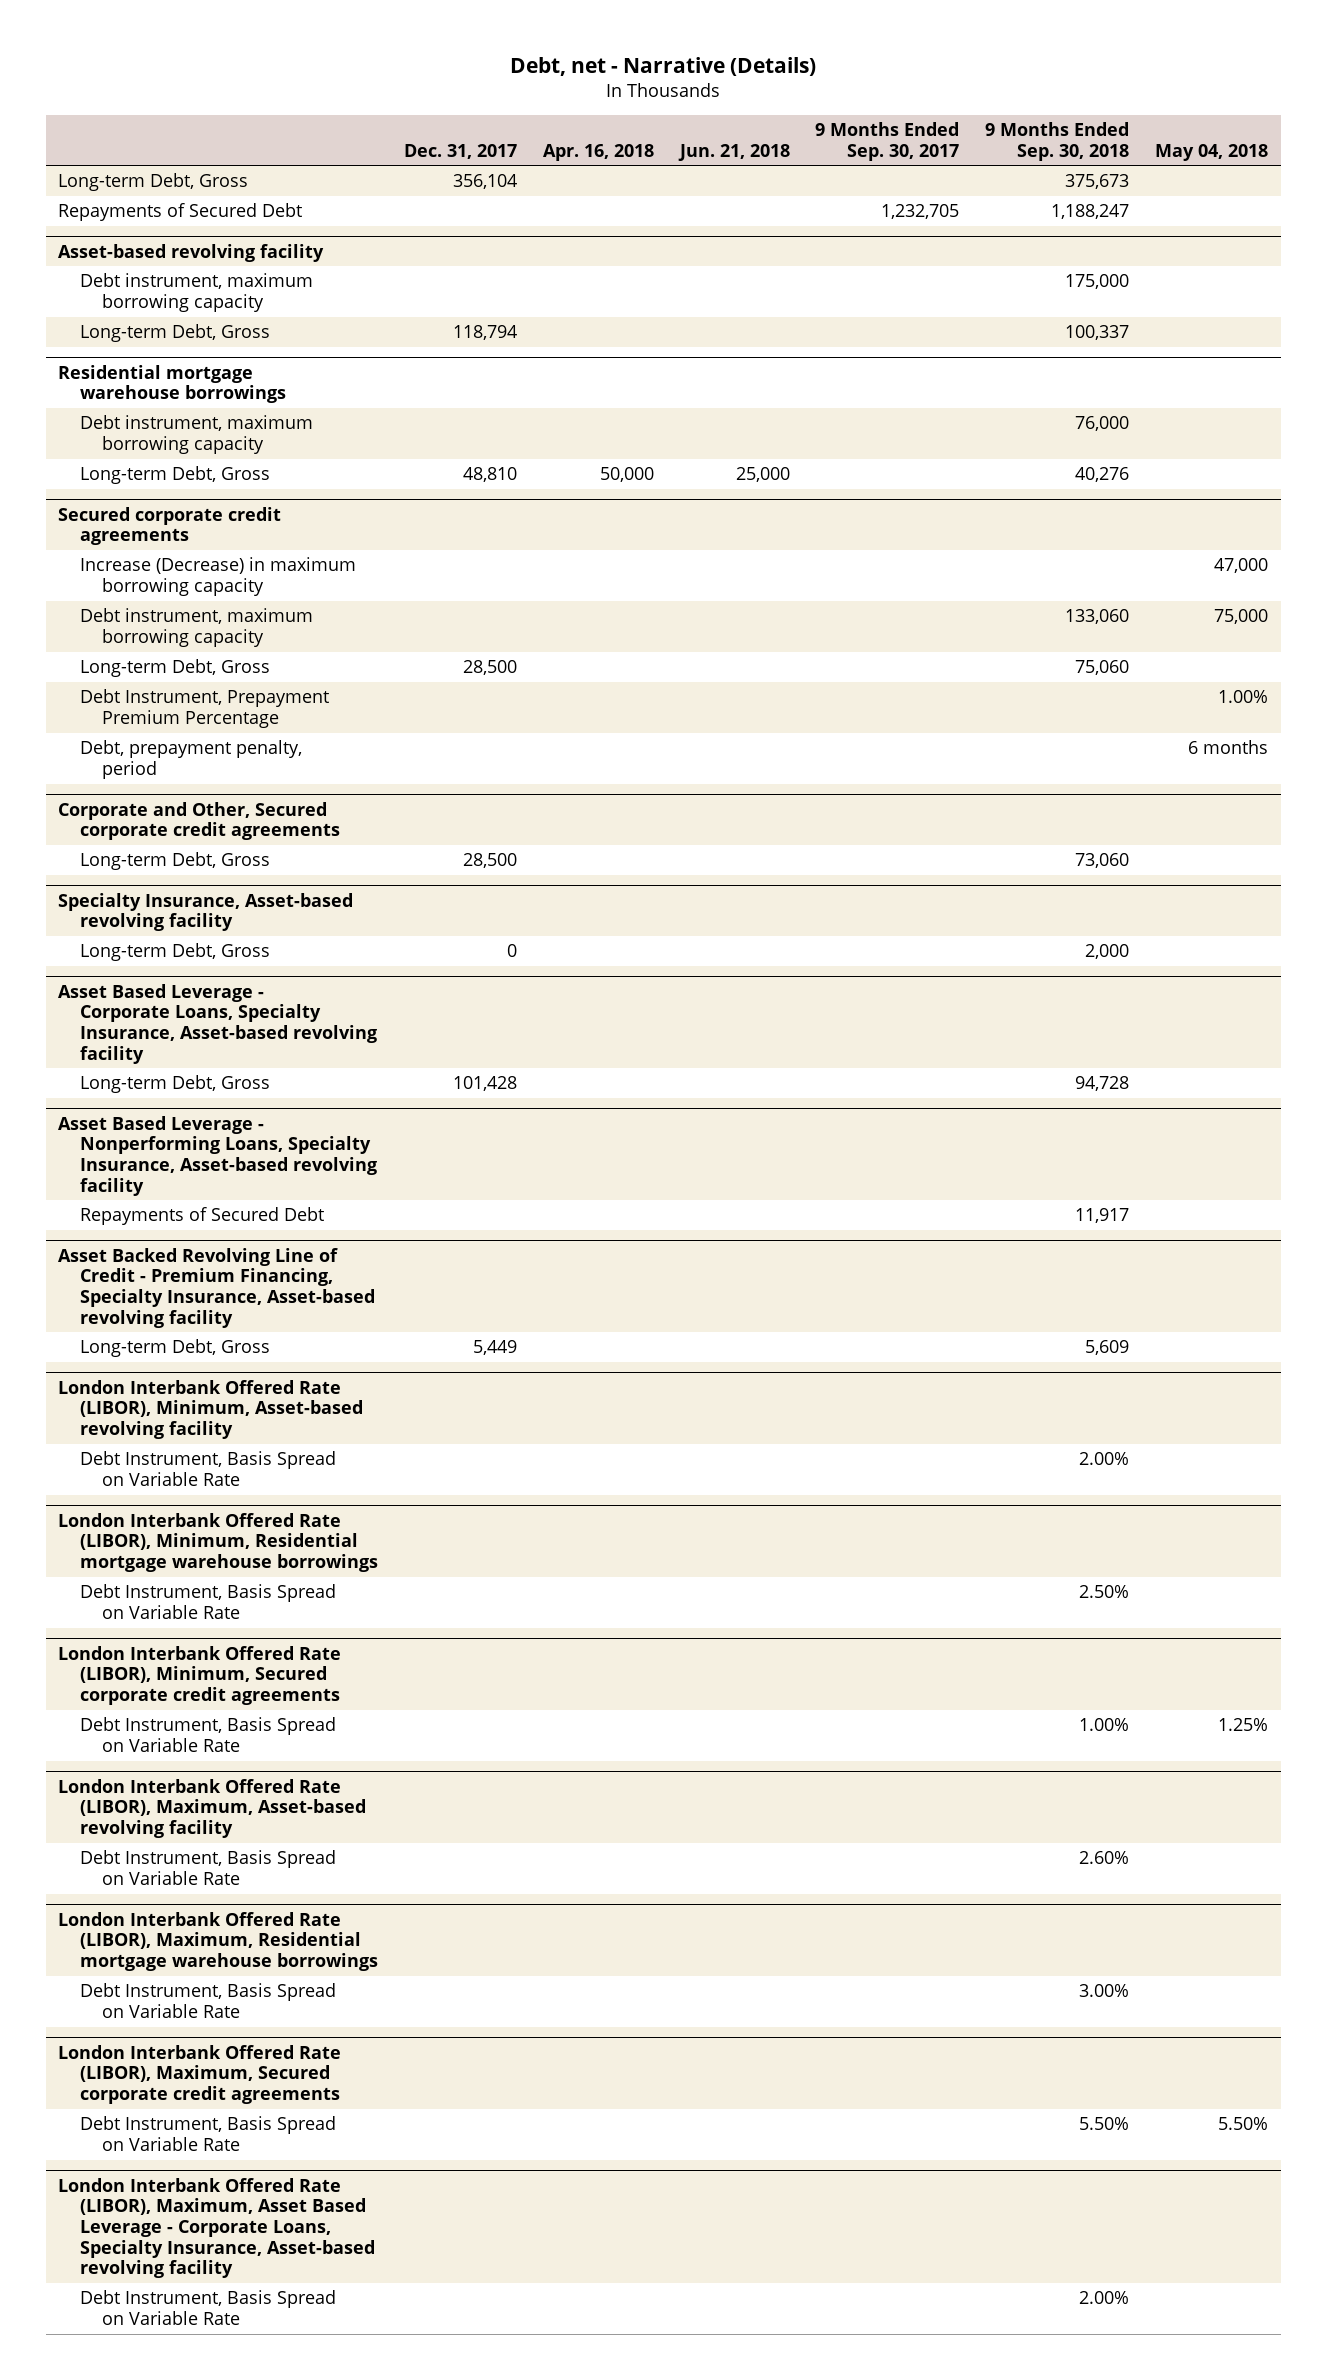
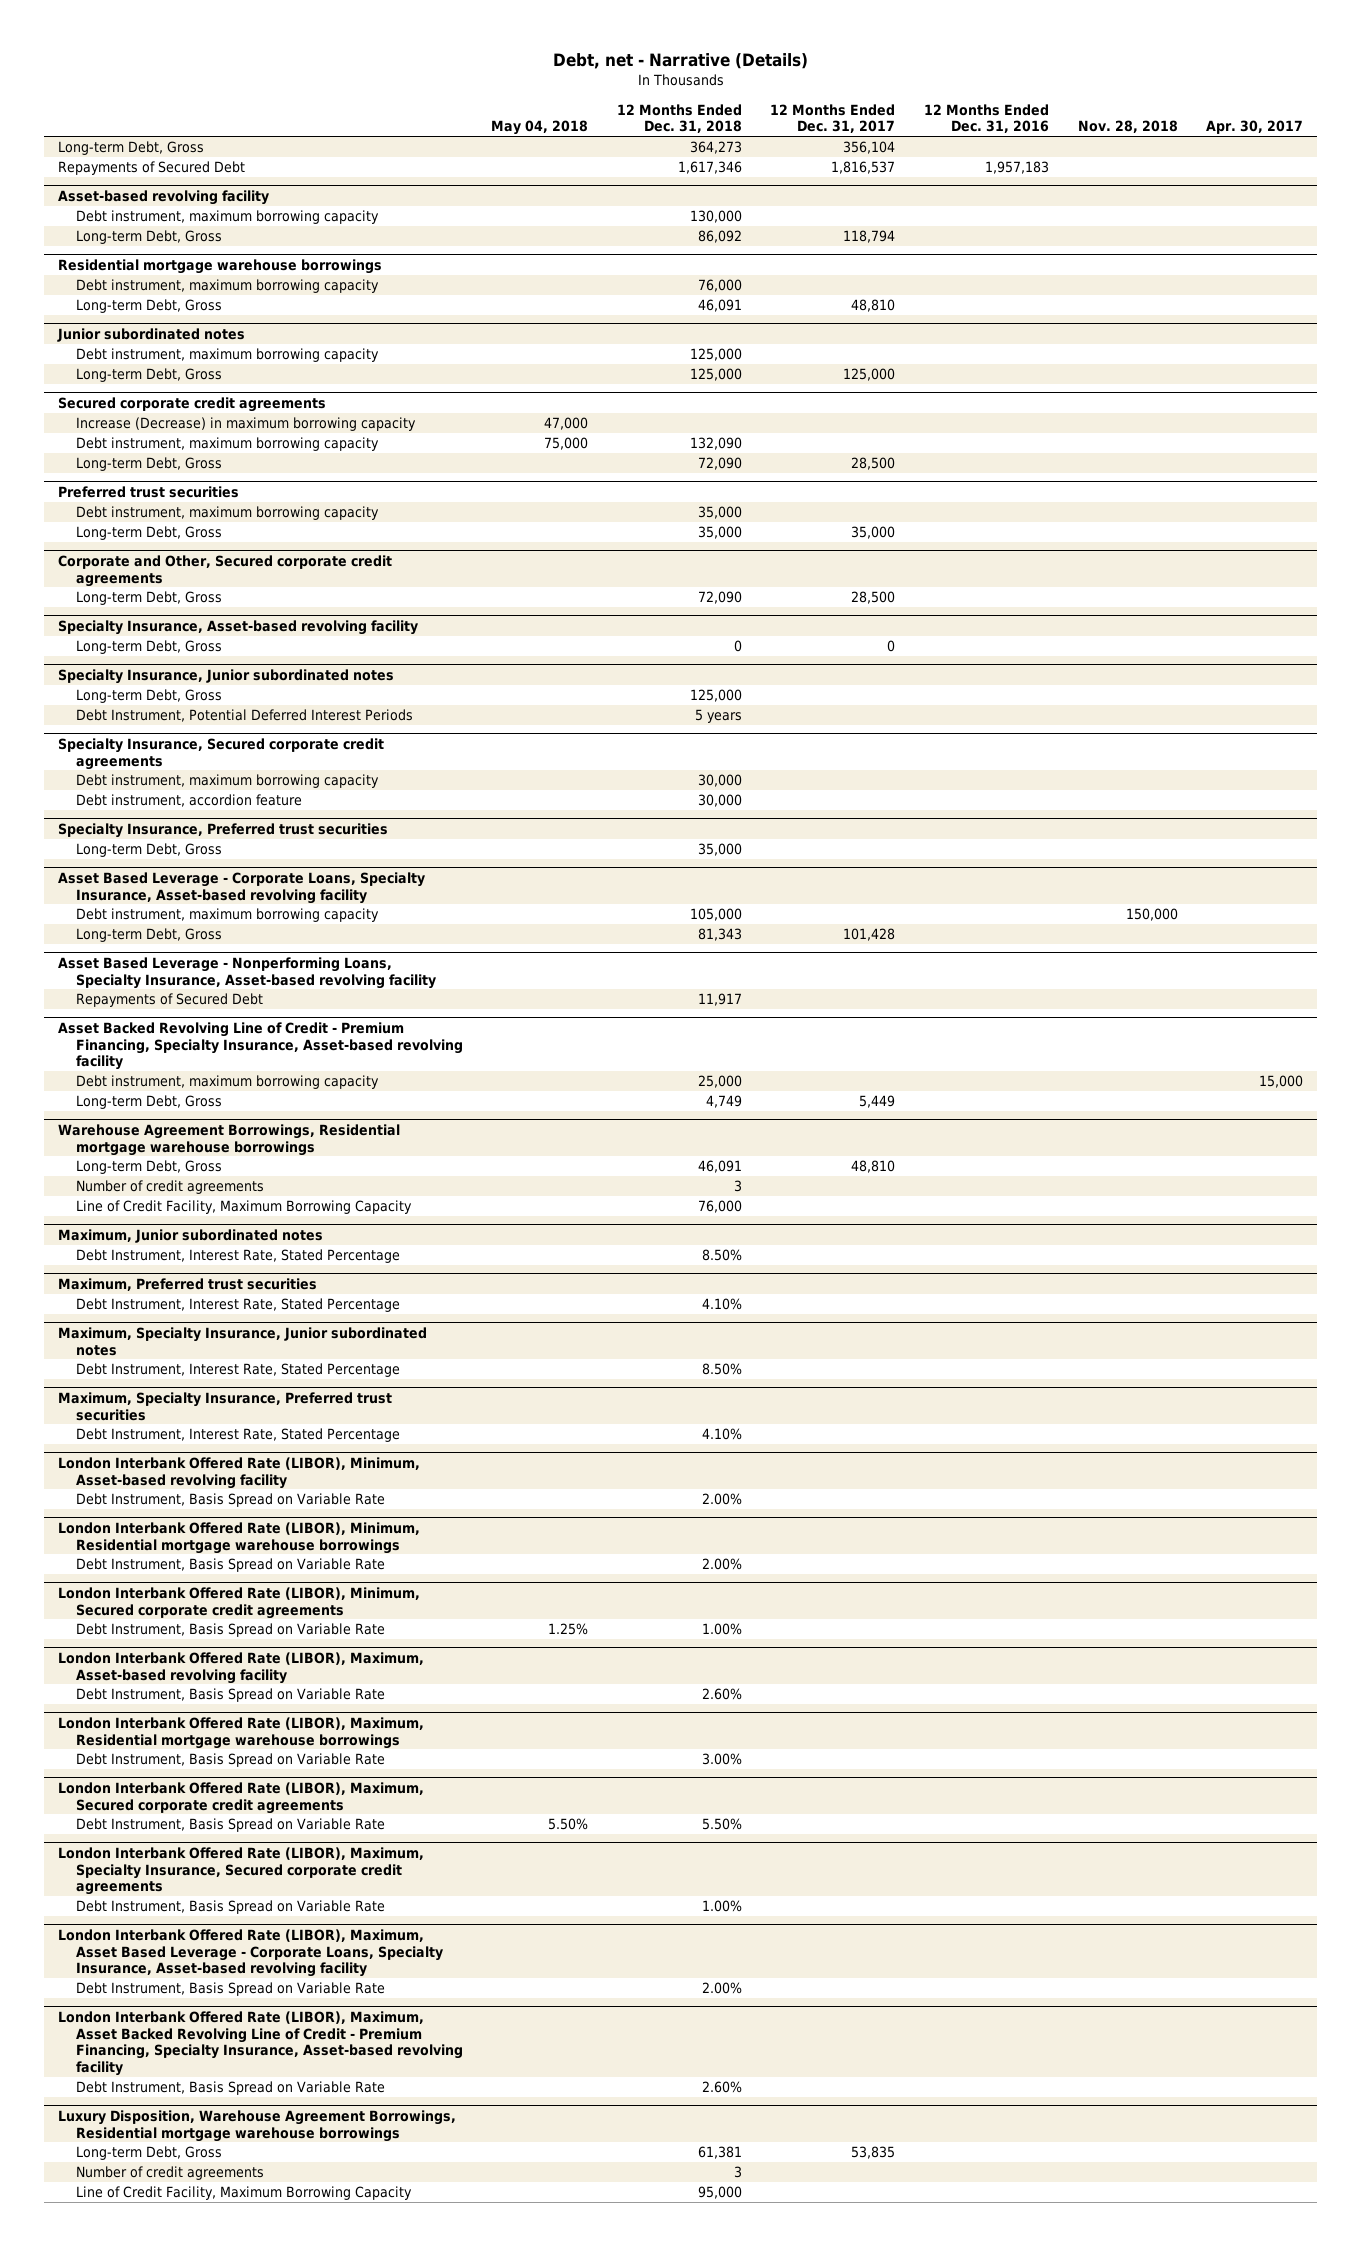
[403,143,517,159] Dec. 31, 2017 -> none
[542,143,654,161] Apr. 16, 2018 -> none
[677,143,790,161] Jun. 21, 2018 -> none
[815,121,960,161] 9 Months Ended Sep. 30, 2017 -> none
[985,121,1130,161] 9 Months Ended Sep. 30, 2018 -> none
none -> [616,103,742,134] 12 Months Ended Dec. 31, 2018
none -> [770,103,896,134] 12 Months Ended Dec. 31, 2017
none -> [923,103,1049,134] 12 Months Ended Dec. 31, 2016
none -> [1077,120,1178,134] Nov. 28, 2018
none -> [1206,120,1304,135] Apr. 30, 2017
none -> [57,327,246,342] Junior subordinated notes
none -> [75,348,379,363] Debt instrument, maximum borrowing capacity
none -> [75,368,222,383] Long-term Debt, Gross
[80,689,330,728] Debt Instrument, Prepayment Premium Percentage -> none
[80,740,303,779] Debt, prepayment penalty, period -> none
none -> [58,485,240,498] Preferred trust securities
none -> [75,506,379,521] Debt instrument, maximum borrowing capacity
none -> [75,526,222,541] Long-term Debt, Gross
none -> [58,668,395,684] Specialty Insurance, Junior subordinated notes
none -> [75,689,222,704] Long-term Debt, Gross
none -> [75,709,413,723] Debt Instrument, Potential Deferred Interest Periods
none -> [58,737,385,770] Specialty Insurance, Secured corporate credit agreements
none -> [75,774,379,789] Debt instrument, maximum borrowing capacity
none -> [75,794,302,808] Debt instrument, accordion feature
none -> [58,822,389,838] Specialty Insurance, Preferred trust securities
none -> [75,843,222,858] Long-term Debt, Gross
none -> [75,908,379,923] Debt instrument, maximum borrowing capacity
none -> [75,1075,379,1090] Debt instrument, maximum borrowing capacity
none -> [58,1123,401,1156] Warehouse Agreement Borrowings, Residential mortgage warehouse borrowings
none -> [75,1160,222,1175] Long-term Debt, Gross
none -> [75,1180,264,1195] Number of credit agreements
none -> [75,1200,412,1215] Line of Credit Facility, Maximum Borrowing Capacity
none -> [58,1228,324,1243] Maximum, Junior subordinated notes
none -> [75,1249,400,1264] Debt Instrument, Interest Rate, Stated Percentage
none -> [58,1277,318,1291] Maximum, Preferred trust securities
none -> [75,1298,400,1313] Debt Instrument, Interest Rate, Stated Percentage
none -> [58,1326,428,1356] Maximum, Specialty Insurance, Junior subordinated notes
none -> [75,1363,400,1378] Debt Instrument, Interest Rate, Stated Percentage
none -> [58,1391,393,1421] Maximum, Specialty Insurance, Preferred trust securities
none -> [75,1428,400,1443] Debt Instrument, Interest Rate, Stated Percentage
none -> [58,1846,425,1896] London Interbank Offered Rate (LIBOR), Maximum, Specialty Insurance, Secured corporate credit agreements
none -> [75,1900,385,1915] Debt Instrument, Basis Spread on Variable Rate
none -> [58,2010,463,2077] London Interbank Offered Rate (LIBOR), Maximum, Asset Backed Revolving Line of Credit - Premium Financing, Specialty Insurance, Asset-based revolving facility
none -> [75,2081,385,2096] Debt Instrument, Basis Spread on Variable Rate
none -> [58,2109,457,2142] Luxury Disposition, Warehouse Agreement Borrowings, Residential mortgage warehouse borrowings
none -> [75,2146,222,2161] Long-term Debt, Gross
none -> [75,2166,264,2181] Number of credit agreements
none -> [75,2186,412,2201] Line of Credit Facility, Maximum Borrowing Capacity

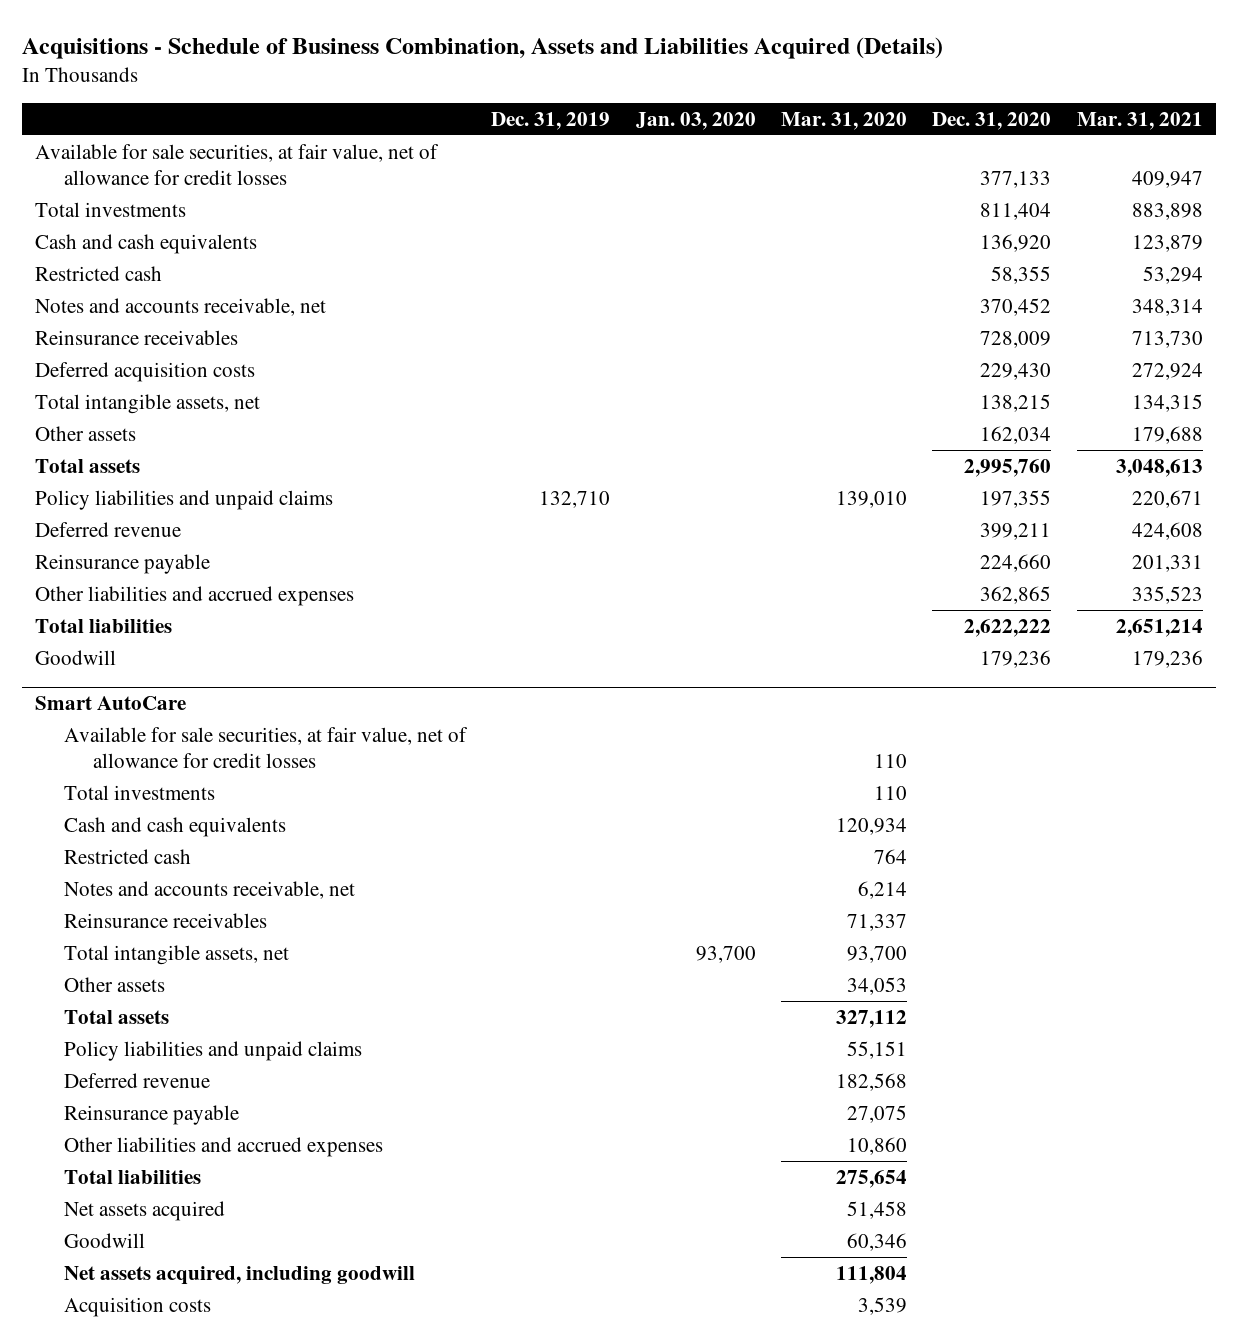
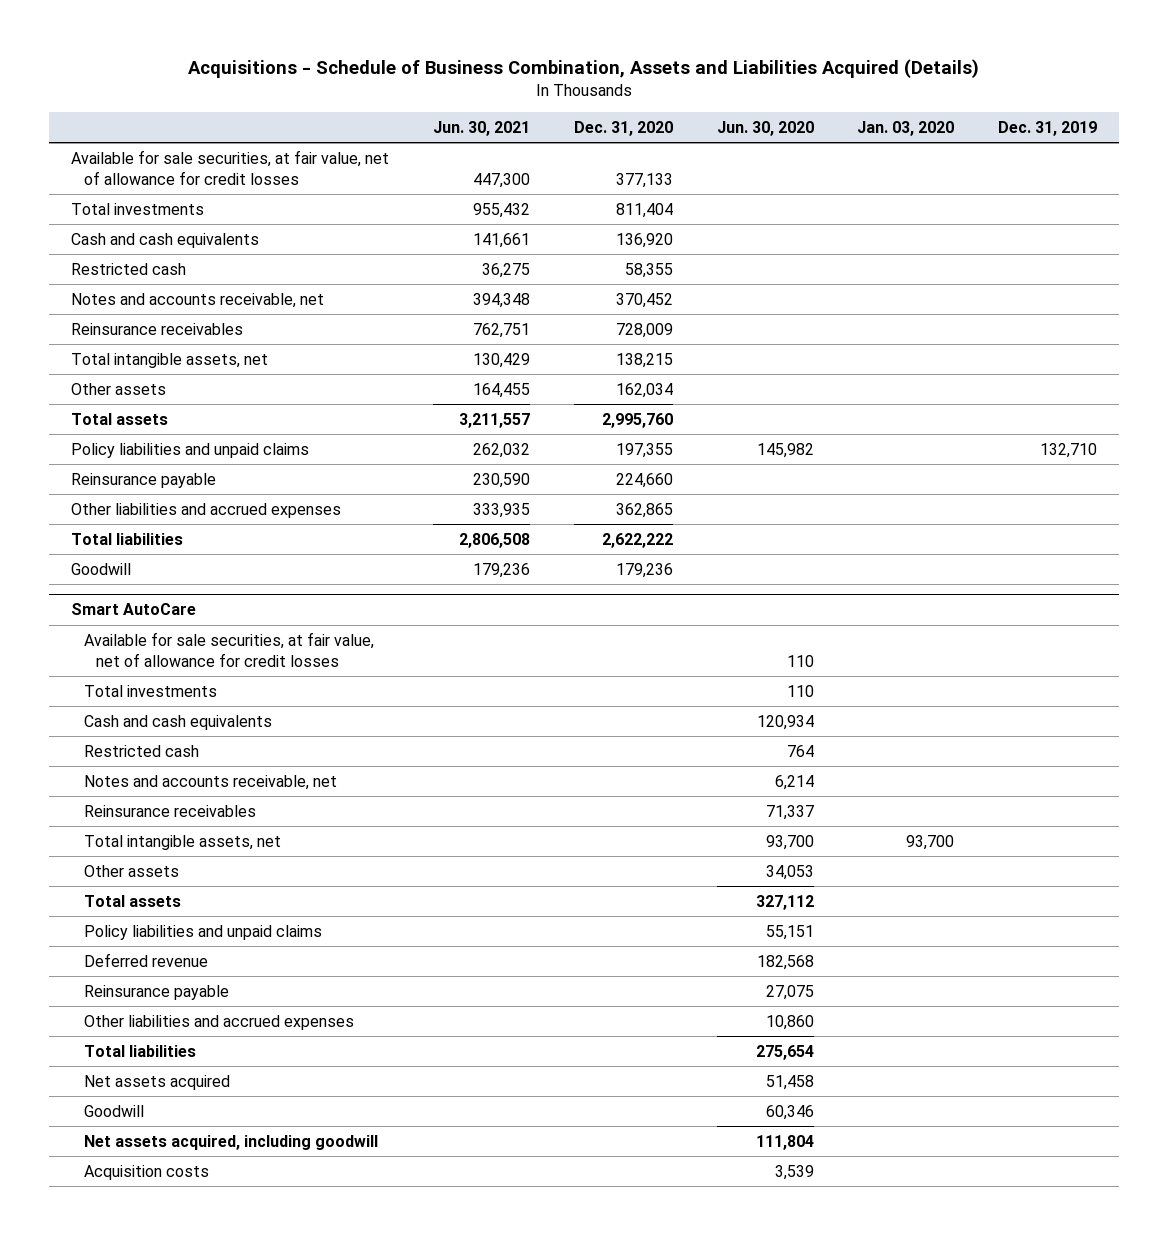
[781,111,908,130] Mar. 31, 2020 -> none
[1076,111,1203,130] Mar. 31, 2021 -> none
none -> [432,120,530,136] Jun. 30, 2021
none -> [716,120,814,136] Jun. 30, 2020
[34,361,255,382] Deferred acquisition costs -> none
[34,521,181,537] Deferred revenue -> none

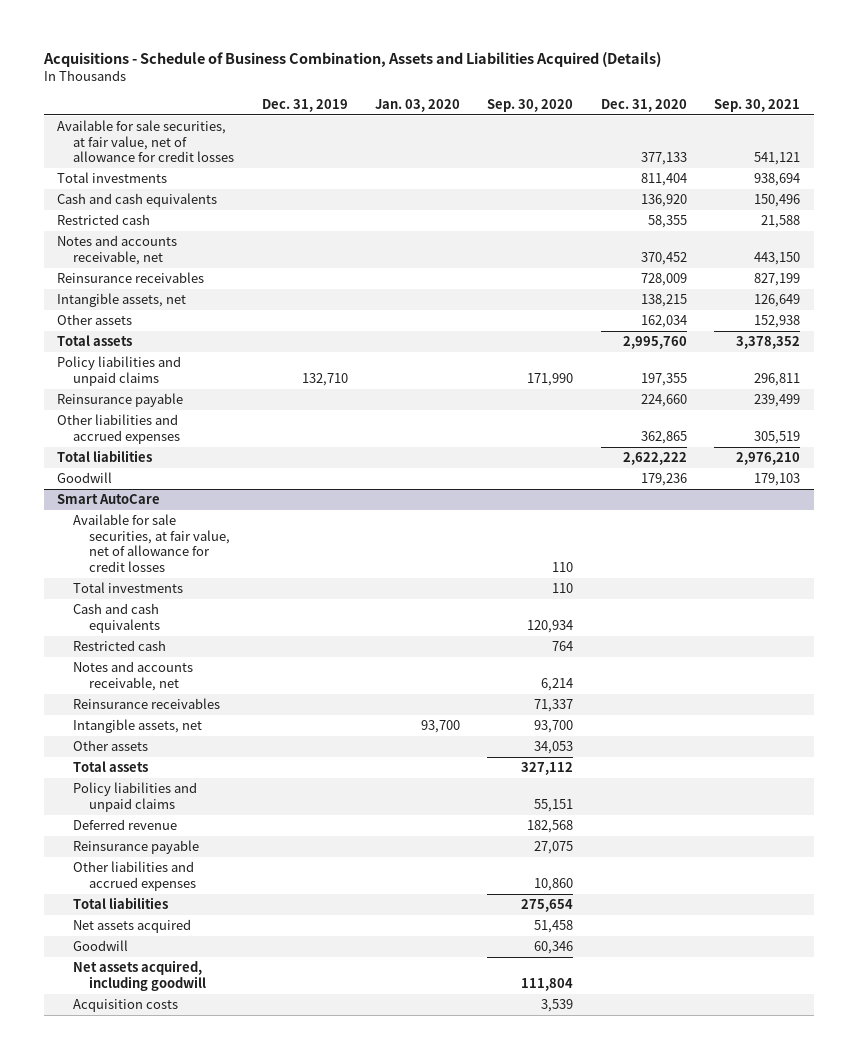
[432,120,530,136] Jun. 30, 2021 -> none
[716,120,814,136] Jun. 30, 2020 -> none
none -> [487,98,574,112] Sep. 30, 2020
none -> [714,98,801,112] Sep. 30, 2021
[71,352,269,368] Total intangible assets, net -> [57,293,187,308] Intangible assets, net
[83,834,281,850] Total intangible assets, net -> [73,719,203,734] Intangible assets, net

